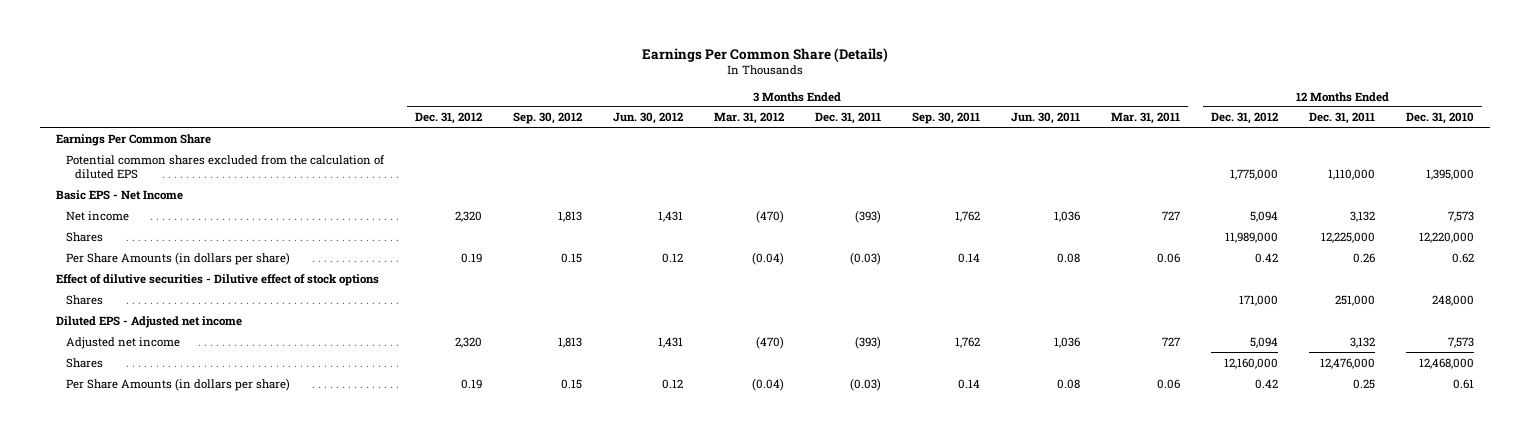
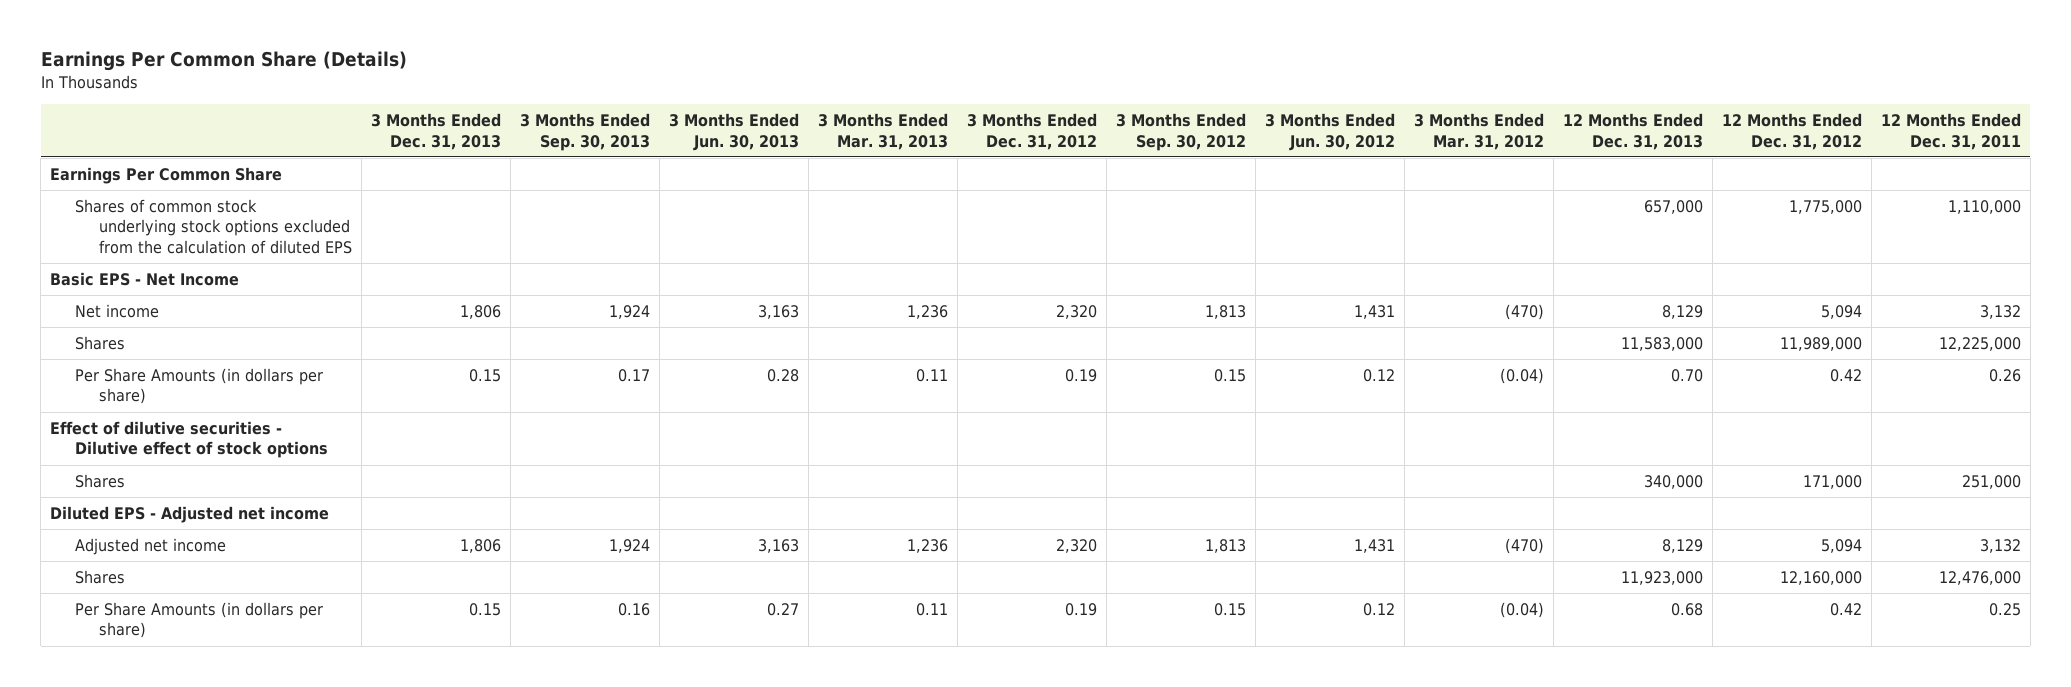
[814,112,881,125] Dec. 31, 2011 -> none
[911,112,980,125] Sep. 30, 2011 -> none
[1010,112,1080,125] Jun. 30, 2011 -> none
[1110,112,1180,125] Mar. 31, 2011 -> none
[1406,112,1475,125] Dec. 31, 2010 -> none
none -> [370,113,501,150] 3 Months Ended Dec. 31, 2013
none -> [519,113,650,151] 3 Months Ended Sep. 30, 2013
none -> [668,113,799,151] 3 Months Ended Jun. 30, 2013
none -> [817,113,948,150] 3 Months Ended Mar. 31, 2013
none -> [1562,113,1703,150] 12 Months Ended Dec. 31, 2013
[65,154,385,180] Potential common shares excluded from the calculation of diluted EPS -> [74,198,352,254] Shares of common stock underlying stock options excluded from the calculation of diluted EPS

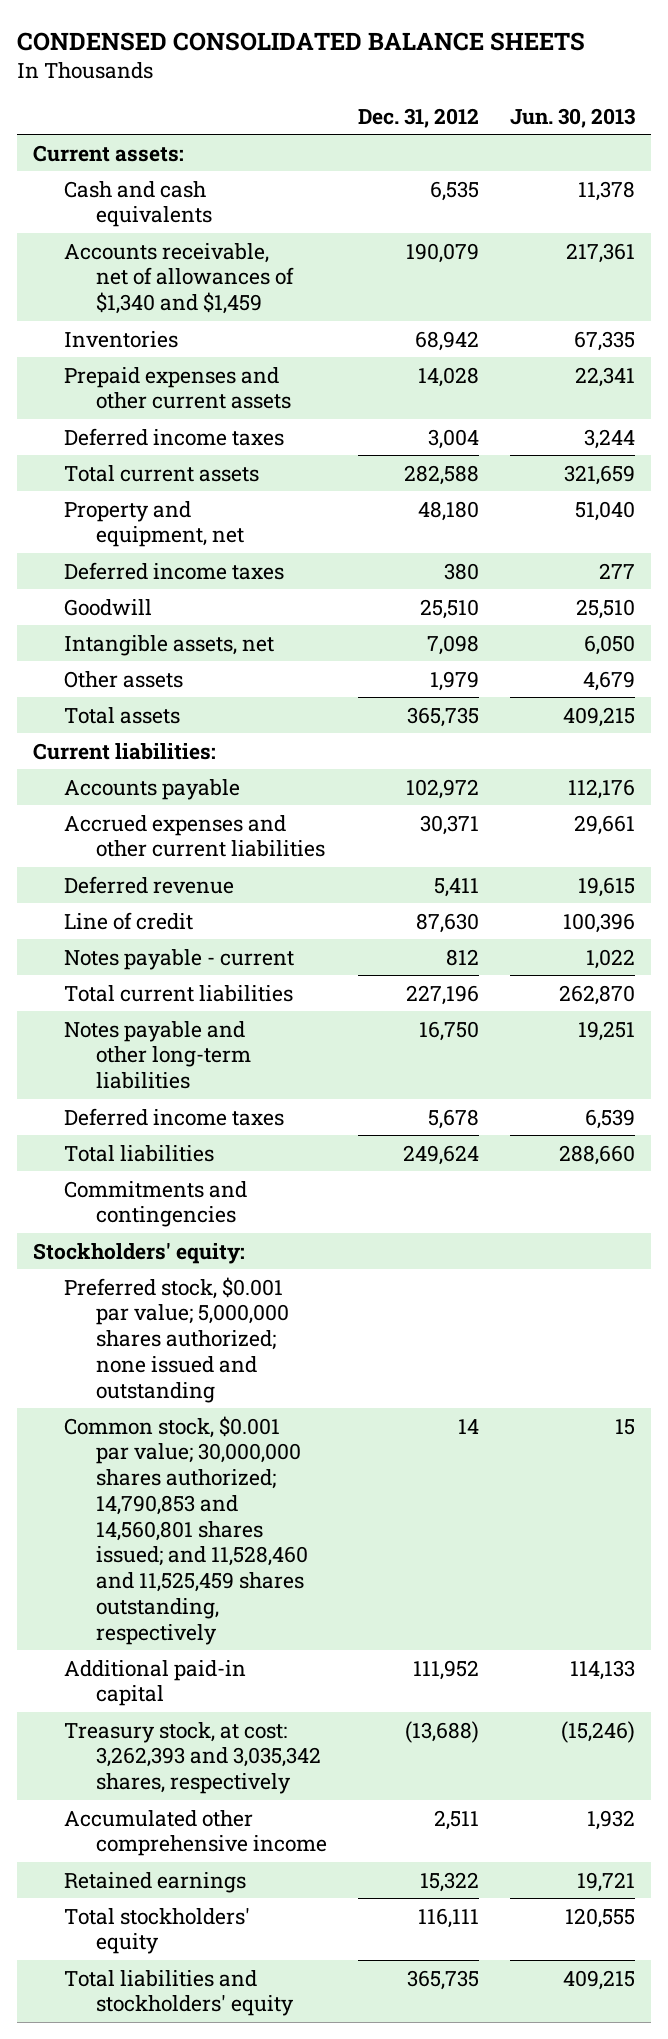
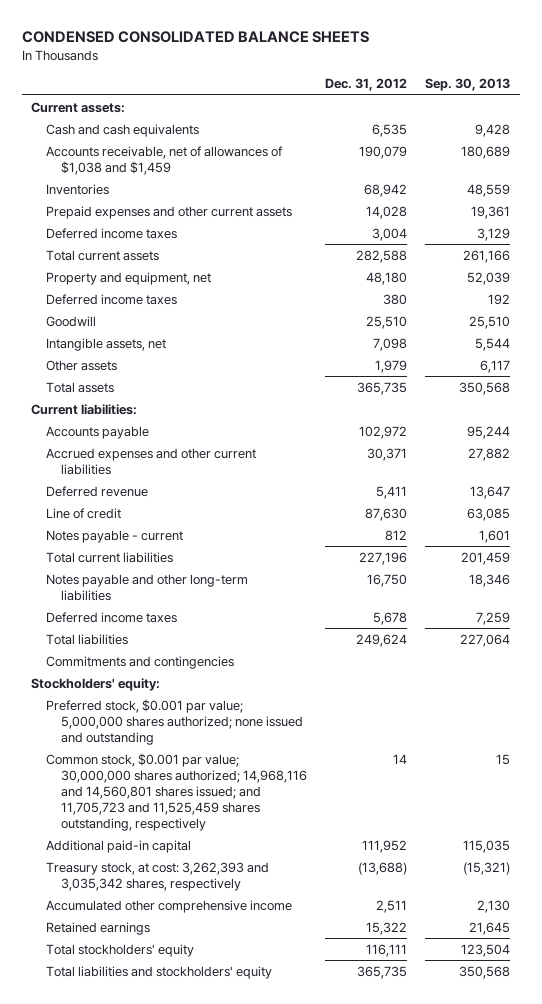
[510,107,636,128] Jun. 30, 2013 -> none
none -> [425,78,511,92] Sep. 30, 2013
[64,242,294,315] Accounts receivable, net of allowances of $1,340 and $1,459 -> [45,145,283,175] Accounts receivable, net of allowances of $1,038 and $1,459
[64,1415,308,1645] Common stock, $0.001 par value; 30,000,000 shares authorized; 14,790,853 and 14,560,801 shares issued; and 11,528,460 and 11,525,459 shares outstanding, respectively -> [45,752,307,832] Common stock, $0.001 par value; 30,000,000 shares authorized; 14,968,116 and 14,560,801 shares issued; and 11,705,723 and 11,525,459 shares outstanding, respectively

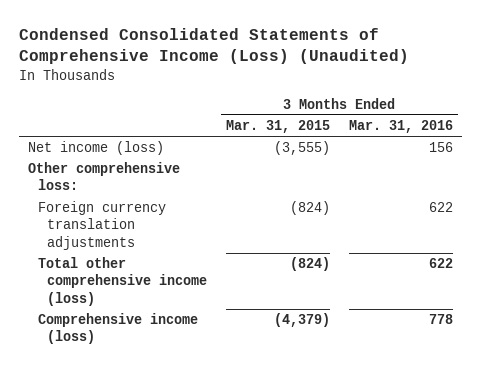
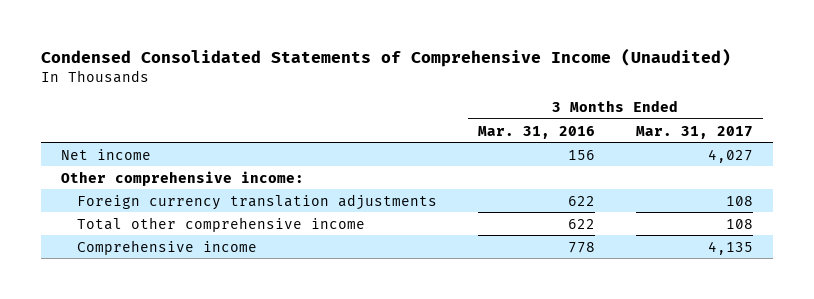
[18,27,409,65] Condensed Consolidated Statements of Comprehensive Income (Loss) (Unaudited) -> [40,47,731,67] Condensed Consolidated Statements of Comprehensive Income (Unaudited)
[226,120,331,134] Mar. 31, 2015 -> none
none -> [635,125,753,139] Mar. 31, 2017
[27,141,164,156] Net income (loss) -> [61,148,152,160] Net income
[27,162,180,191] Other comprehensive loss: -> [61,170,305,186] Other comprehensive income:
[37,257,208,306] Total other comprehensive income (loss) -> [77,216,366,232] Total other comprehensive income
[37,313,198,345] Comprehensive income (loss) -> [77,239,258,255] Comprehensive income

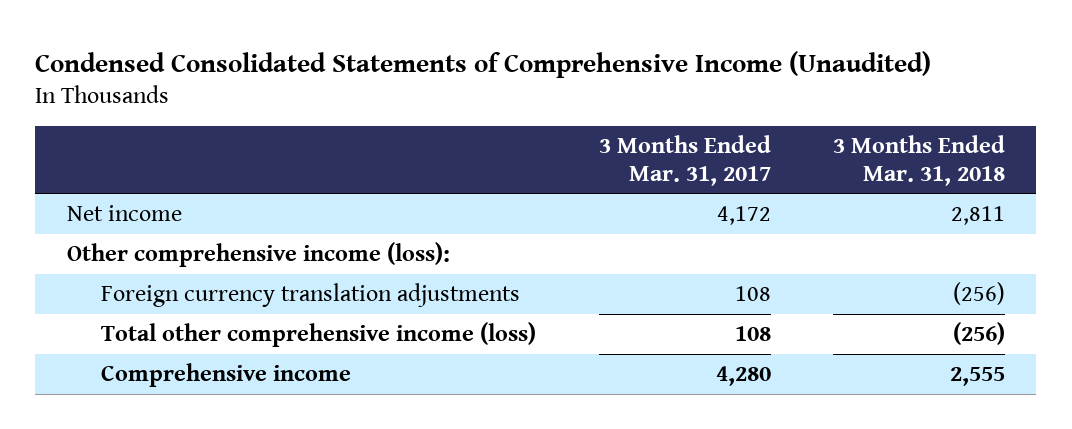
[477,125,595,139] Mar. 31, 2016 -> none
none -> [833,135,1006,186] 3 Months Ended Mar. 31, 2018
[707,148,753,163] 4,027 -> [716,206,771,226] 4,172
[61,170,305,186] Other comprehensive income: -> [66,242,450,268] Other comprehensive income (loss):
[77,216,366,232] Total other comprehensive income -> [101,322,537,348] Total other comprehensive income (loss)
[707,240,753,255] 4,135 -> [715,366,771,387] 4,280

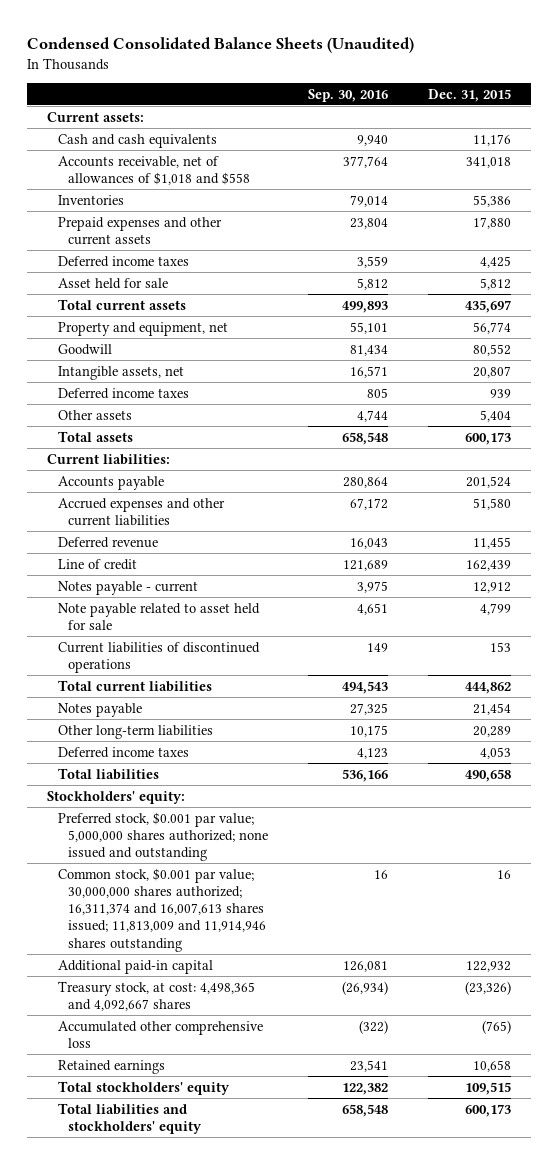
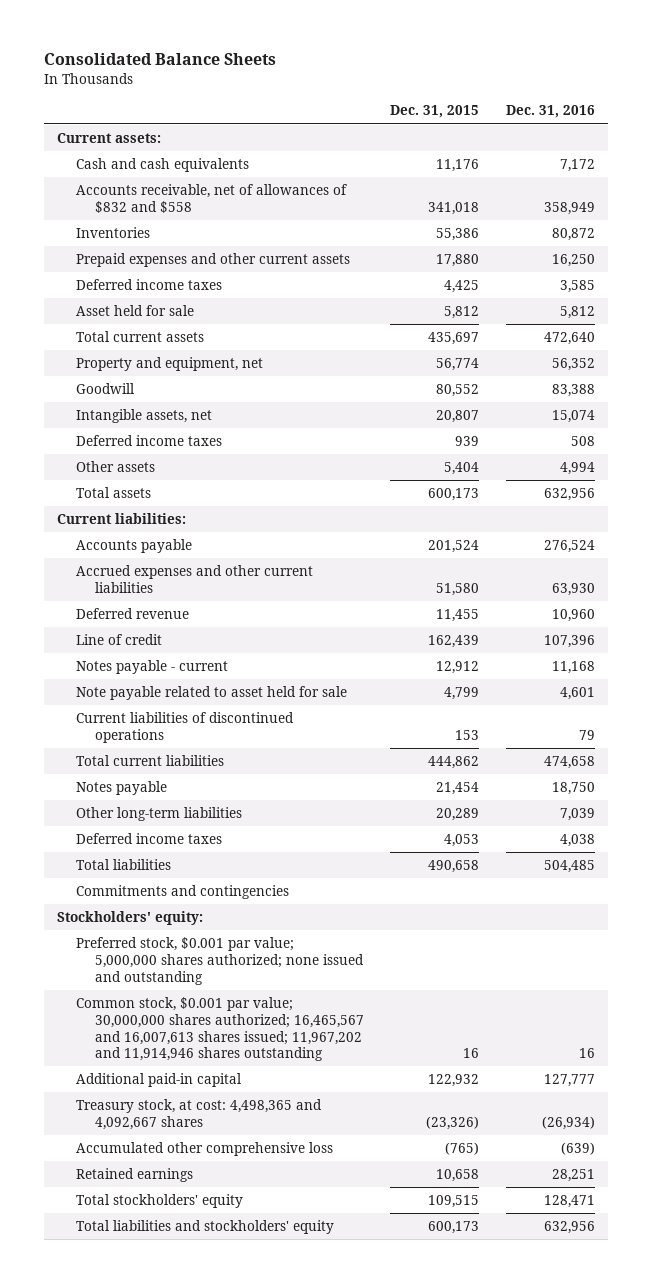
[27,37,415,54] Condensed Consolidated Balance Sheets (Unaudited) -> [43,53,276,66] Consolidated Balance Sheets
[308,88,389,102] Sep. 30, 2016 -> none
none -> [505,105,595,119] Dec. 31, 2016
[57,155,251,185] Accounts receivable, net of allowances of $1,018 and $558 -> [75,184,347,213] Accounts receivable, net of allowances of $832 and $558
none -> [75,885,289,900] Commitments and contingencies
[57,867,267,952] Common stock, $0.001 par value; 30,000,000 shares authorized; 16,311,374 and 16,007,613 shares issued; 11,813,009 and 11,914,946 shares outstanding -> [75,997,364,1062] Common stock, $0.001 par value; 30,000,000 shares authorized; 16,465,567 and 16,007,613 shares issued; 11,967,202 and 11,914,946 shares outstanding

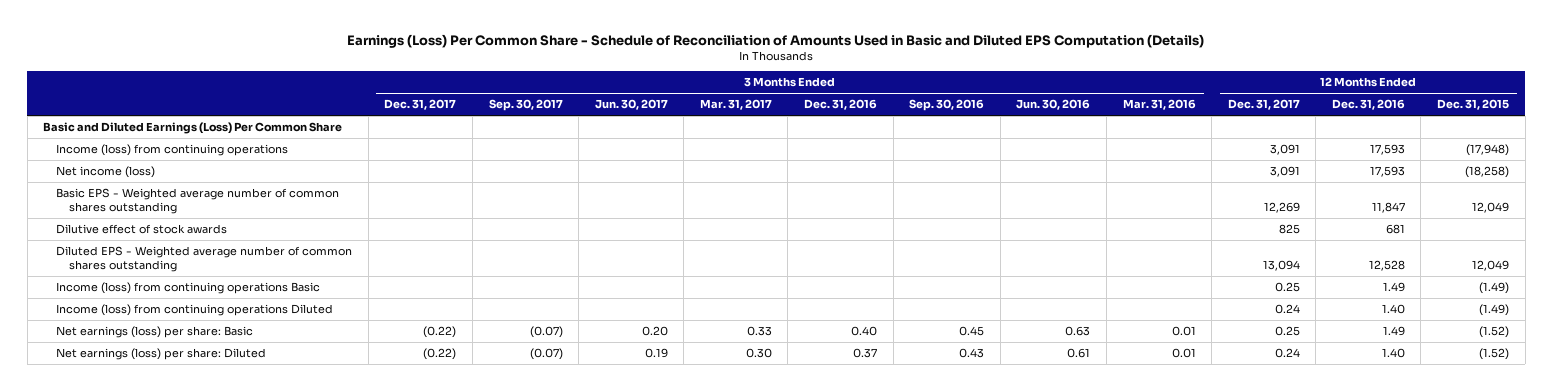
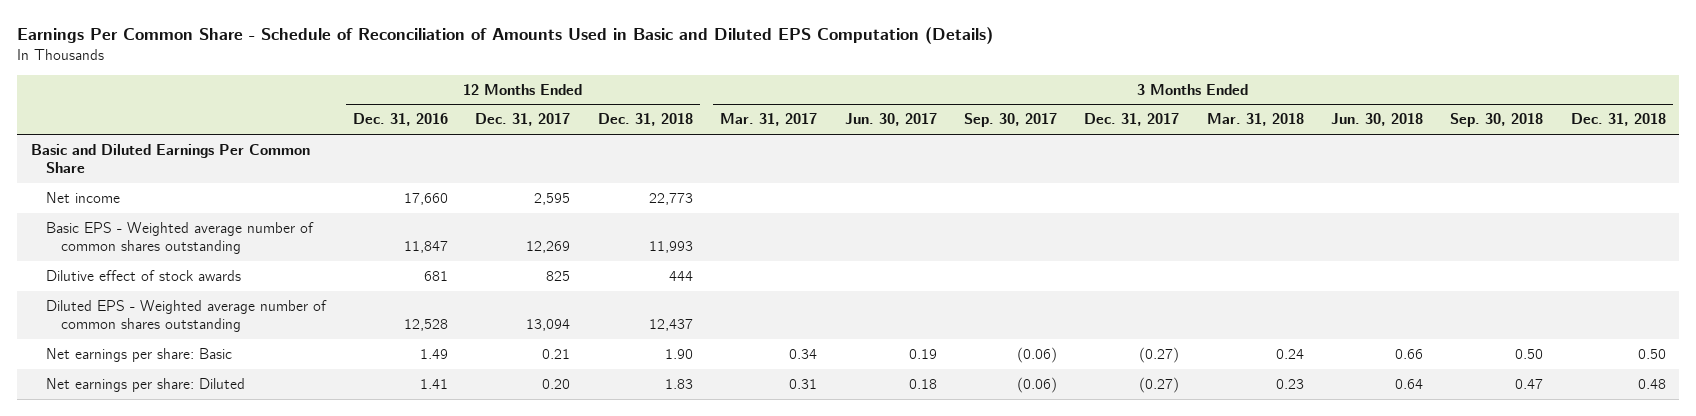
[347,33,1205,48] Earnings (Loss) Per Common Share - Schedule of Reconciliation of Amounts Used in Basic and Diluted EPS Computation (Details) -> [16,26,993,44] Earnings Per Common Share - Schedule of Reconciliation of Amounts Used in Basic and Diluted EPS Computation (Details)
[804,99,878,111] Dec. 31, 2016 -> none
[909,99,985,112] Sep. 30, 2016 -> none
[1016,99,1091,111] Jun. 30, 2016 -> none
[1122,99,1196,111] Mar. 31, 2016 -> none
[1437,99,1510,111] Dec. 31, 2015 -> none
none -> [597,113,693,127] Dec. 31, 2018
none -> [1206,113,1304,127] Mar. 31, 2018
none -> [1331,113,1424,127] Jun. 30, 2018
none -> [1450,113,1544,128] Sep. 30, 2018
none -> [1570,113,1666,127] Dec. 31, 2018
[56,144,289,157] Income (loss) from continuing operations -> none
[43,122,343,135] Basic and Diluted Earnings (Loss) Per Common Share -> [30,144,310,174] Basic and Diluted Earnings Per Common Share
[56,166,156,179] Net income (loss) -> [45,192,120,204] Net income
[1269,166,1300,178] 3,091 -> [534,193,571,206] 2,595
[1369,166,1405,178] 17,593 -> [404,193,449,206] 17,660
[56,282,321,295] Income (loss) from continuing operations Basic -> none
[56,304,334,317] Income (loss) from continuing operations Diluted -> none
[56,326,254,339] Net earnings (loss) per share: Basic -> [45,348,232,363] Net earnings per share: Basic
[423,326,457,339] (0.22) -> [1139,347,1180,364] (0.27)
[529,326,563,339] (0.07) -> [1016,347,1057,364] (0.06)
[641,326,668,337] 0.20 -> [908,349,937,360] 0.19
[746,326,772,337] 0.33 -> [789,349,818,360] 0.34
[1274,326,1300,337] 0.25 -> [542,349,571,360] 0.21
[56,348,267,361] Net earnings (loss) per share: Diluted -> [45,378,245,393] Net earnings per share: Diluted
[423,348,457,361] (0.22) -> [1139,377,1180,394] (0.27)
[529,348,563,361] (0.07) -> [1016,377,1057,394] (0.06)
[644,348,668,359] 0.19 -> [908,379,937,390] 0.18
[745,348,772,359] 0.30 -> [789,379,818,390] 0.31
[1274,348,1300,359] 0.24 -> [542,379,571,390] 0.20
[1381,348,1405,359] 1.40 -> [420,379,449,390] 1.41

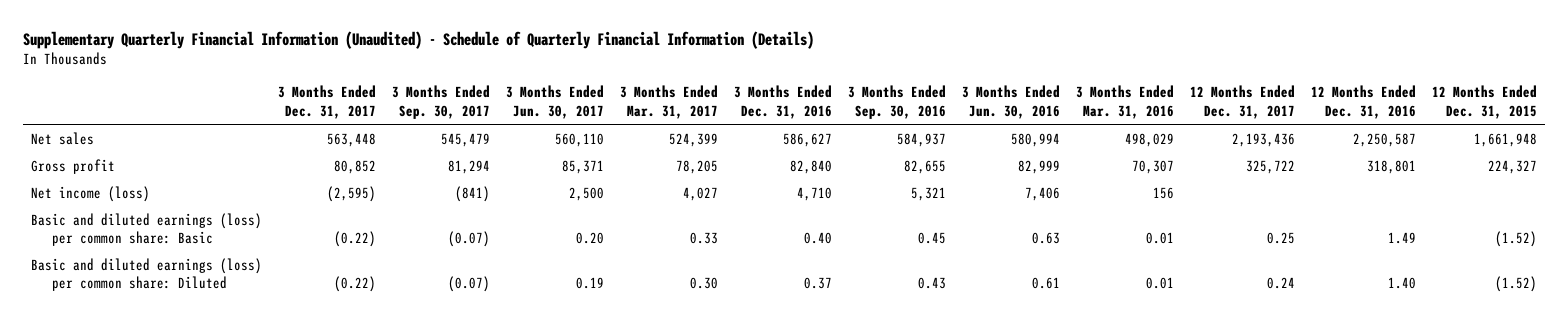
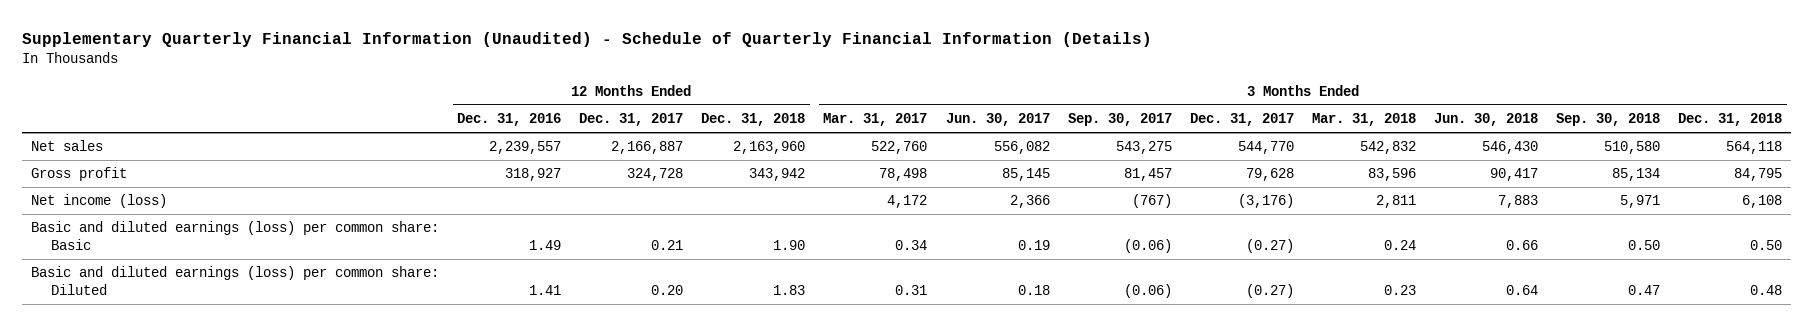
[733,85,832,119] 3 Months Ended Dec. 31, 2016 -> none
[847,85,946,119] 3 Months Ended Sep. 30, 2016 -> none
[962,85,1061,119] 3 Months Ended Jun. 30, 2016 -> none
[1076,85,1175,119] 3 Months Ended Mar. 31, 2016 -> none
[1432,85,1538,119] 12 Months Ended Dec. 31, 2015 -> none
none -> [701,112,806,126] Dec. 31, 2018
none -> [1311,112,1416,126] Mar. 31, 2018
none -> [1433,112,1538,126] Jun. 30, 2018
none -> [1555,112,1660,126] Sep. 30, 2018
none -> [1678,112,1783,126] Dec. 31, 2018
[326,132,376,147] 563,448 -> [1237,141,1294,155] 544,770
[440,132,490,147] 545,479 -> [1115,141,1172,155] 543,275
[554,132,604,147] 560,110 -> [993,141,1050,155] 556,082
[668,132,718,147] 524,399 -> [871,141,928,155] 522,760
[1232,132,1296,147] 2,193,436 -> [611,141,684,155] 2,166,887
[1353,132,1417,147] 2,250,587 -> [489,141,562,155] 2,239,557
[333,159,376,174] 80,852 -> [1245,168,1294,182] 79,628
[447,159,490,174] 81,294 -> [1123,168,1172,182] 81,457
[561,159,604,174] 85,371 -> [1001,168,1050,182] 85,145
[675,159,718,174] 78,205 -> [879,168,928,182] 78,498
[1246,159,1296,174] 325,722 -> [627,168,684,182] 324,728
[1367,159,1417,174] 318,801 -> [505,168,562,182] 318,927
[326,185,376,202] (2,595) -> [1237,194,1294,209] (3,176)
[454,185,490,202] (841) -> [1131,194,1172,209] (767)
[568,186,604,201] 2,500 -> [1009,195,1050,209] 2,366
[682,186,718,201] 4,027 -> [887,195,928,209] 4,172
[333,230,376,247] (0.22) -> [1245,238,1294,253] (0.27)
[447,230,490,247] (0.07) -> [1123,238,1172,253] (0.06)
[575,231,604,244] 0.20 -> [1017,239,1050,250] 0.19
[689,231,718,244] 0.33 -> [895,239,928,250] 0.34
[1267,231,1296,244] 0.25 -> [651,239,684,250] 0.21
[333,275,376,292] (0.22) -> [1245,283,1294,298] (0.27)
[447,275,490,292] (0.07) -> [1123,283,1172,298] (0.06)
[575,276,604,289] 0.19 -> [1017,284,1050,295] 0.18
[689,276,718,289] 0.30 -> [895,284,928,295] 0.31
[1267,276,1296,289] 0.24 -> [651,284,684,295] 0.20
[1388,276,1417,289] 1.40 -> [529,284,562,295] 1.41

